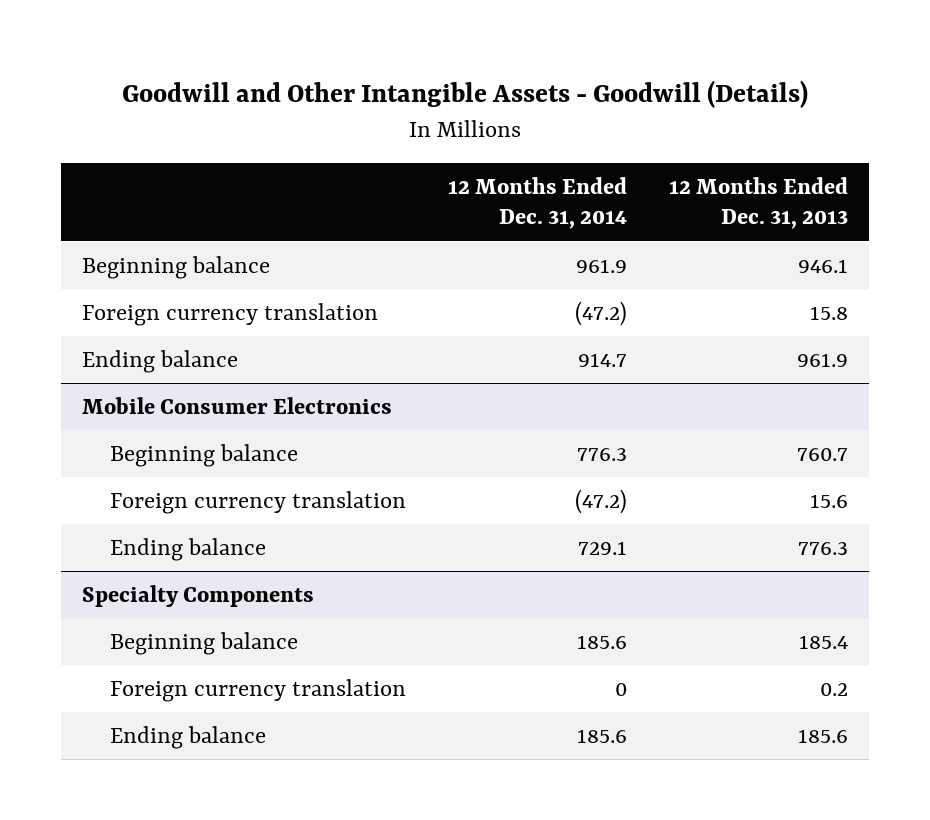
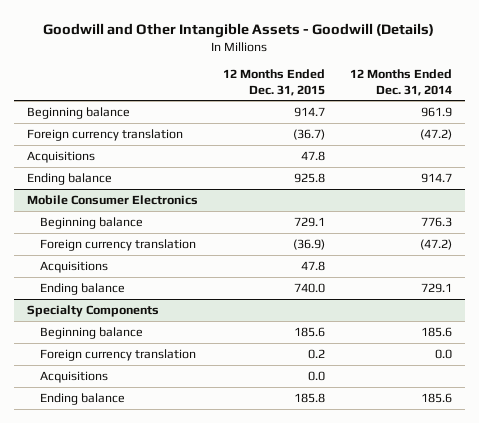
[668,176,848,230] 12 Months Ended Dec. 31, 2013 -> none
none -> [222,69,325,96] 12 Months Ended Dec. 31, 2015
none -> [26,150,95,163] Acquisitions
none -> [39,260,108,273] Acquisitions
[615,682,628,696] 0 -> [434,348,452,359] 0.0
none -> [39,370,108,383] Acquisitions

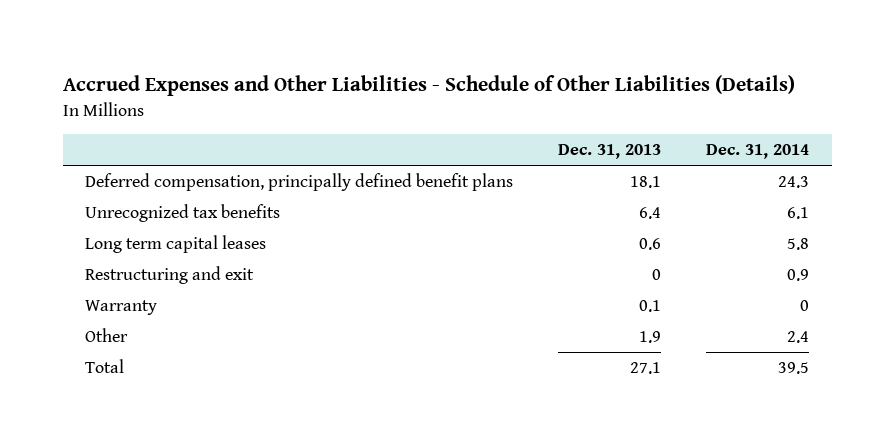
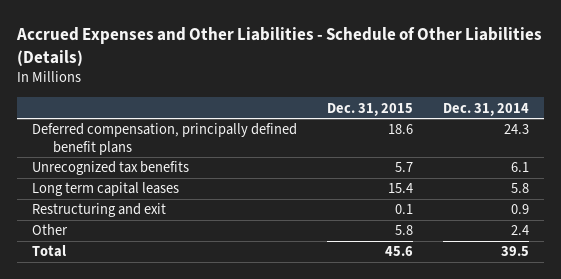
[558,144,662,160] Dec. 31, 2013 -> none
none -> [327,102,414,116] Dec. 31, 2015
[85,300,158,316] Warranty -> none

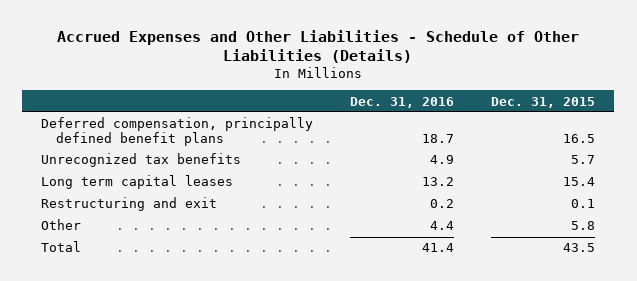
[443,102,530,116] Dec. 31, 2014 -> none
none -> [350,96,455,108] Dec. 31, 2016
[388,124,414,135] 18.6 -> [563,133,596,143] 16.5
[385,246,414,257] 45.6 -> [563,243,596,253] 43.5

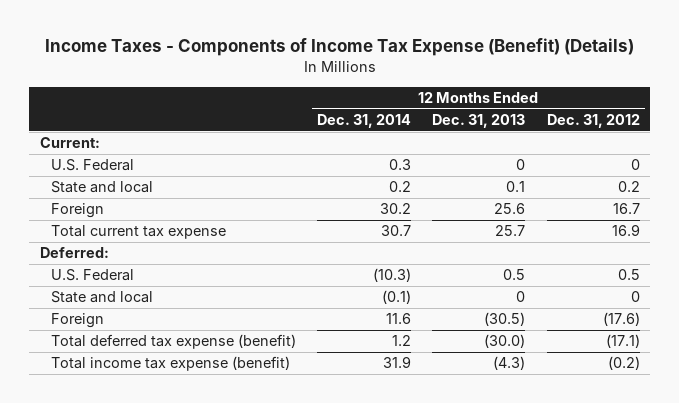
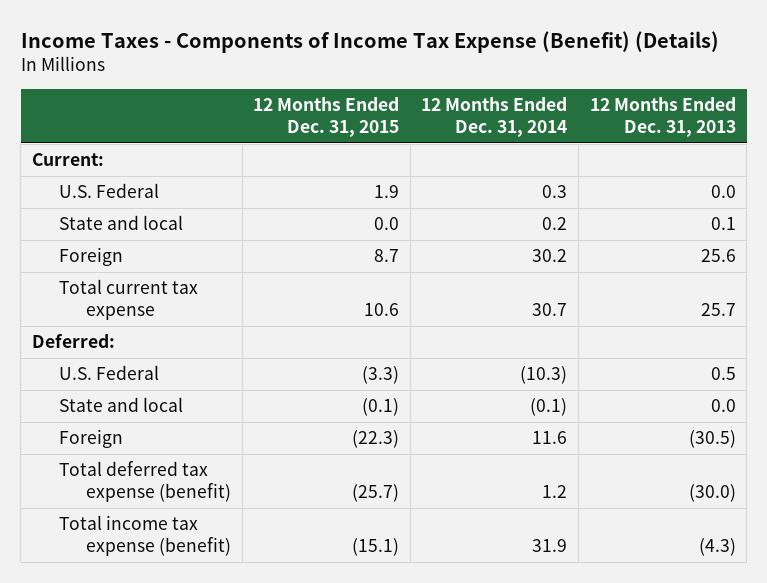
[546,114,640,129] Dec. 31, 2012 -> none
none -> [253,97,400,138] 12 Months Ended Dec. 31, 2015
[516,159,526,171] 0 -> [710,185,736,199] 0.0
[516,291,526,303] 0 -> [710,399,736,413] 0.0

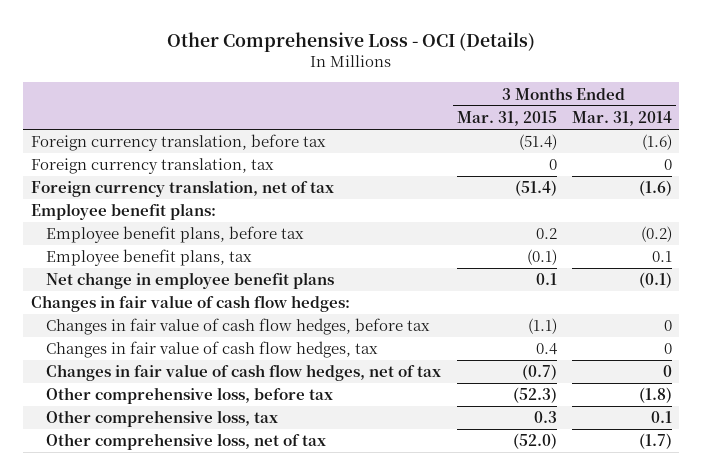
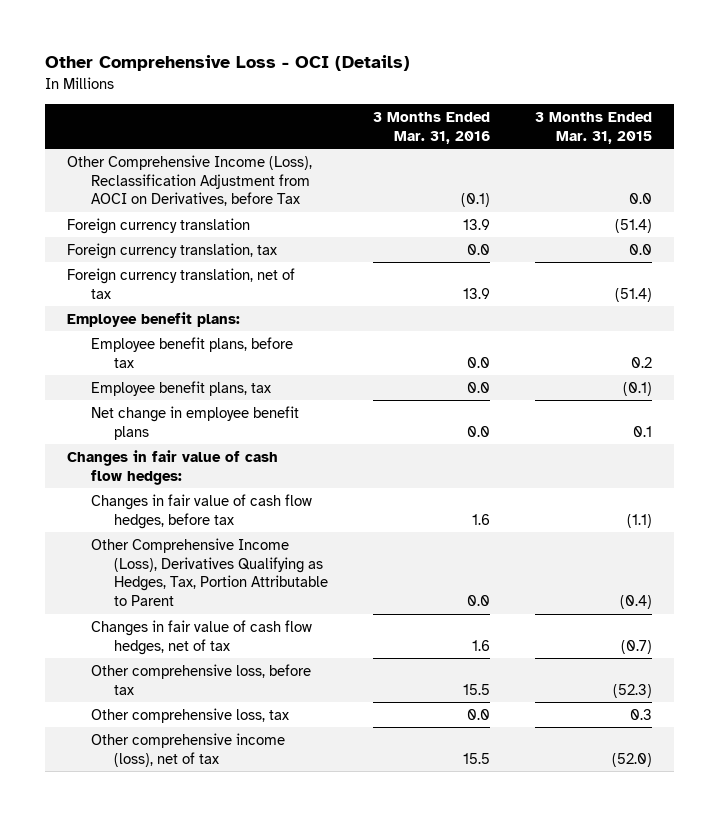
[571,110,672,126] Mar. 31, 2014 -> none
none -> [373,111,491,144] 3 Months Ended Mar. 31, 2016
none -> [67,154,313,207] Other Comprehensive Income (Loss), Reclassification Adjustment from AOCI on Derivatives, before Tax
[30,134,326,152] Foreign currency translation, before tax -> [67,217,251,234] Foreign currency translation
[548,159,557,171] 0 -> [628,243,652,255] 0.0
[46,341,379,359] Changes in fair value of cash flow hedges, tax -> none
none -> [90,537,329,607] Other Comprehensive Income (Loss), Derivatives Qualifying as Hedges, Tax, Portion Attributable to Parent
[46,433,327,451] Other comprehensive loss, net of tax -> [90,732,285,767] Other comprehensive income (loss), net of tax

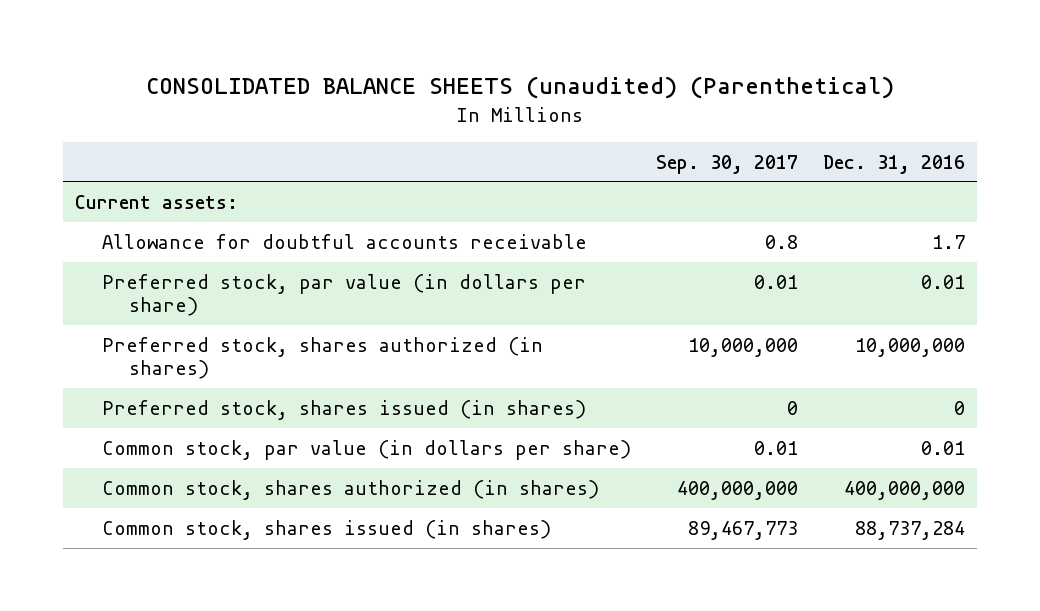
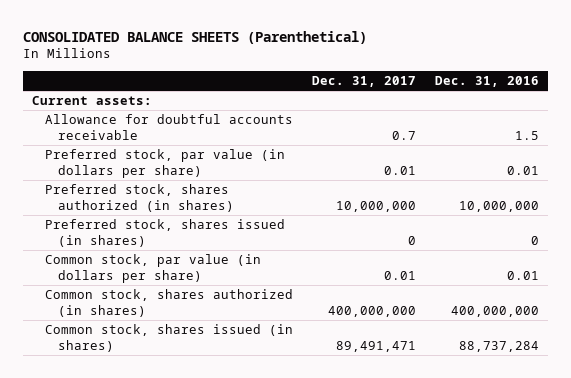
[146,76,895,100] CONSOLIDATED BALANCE SHEETS (unaudited) (Parenthetical) -> [22,30,367,44] CONSOLIDATED BALANCE SHEETS (Parenthetical)
[656,154,799,174] Sep. 30, 2017 -> none
none -> [311,75,416,87] Dec. 31, 2017
[932,234,966,249] 1.7 -> [514,130,539,140] 1.5

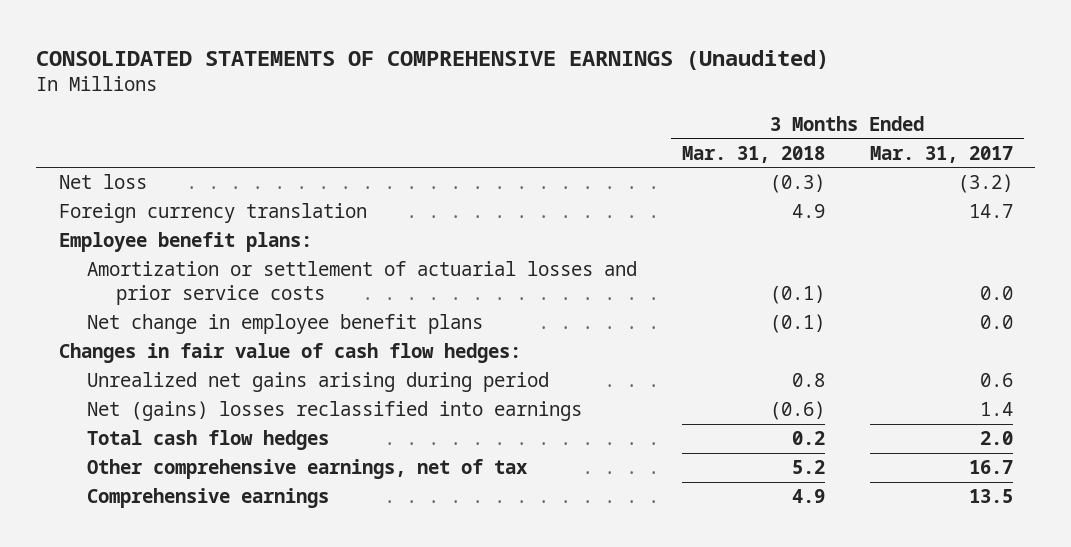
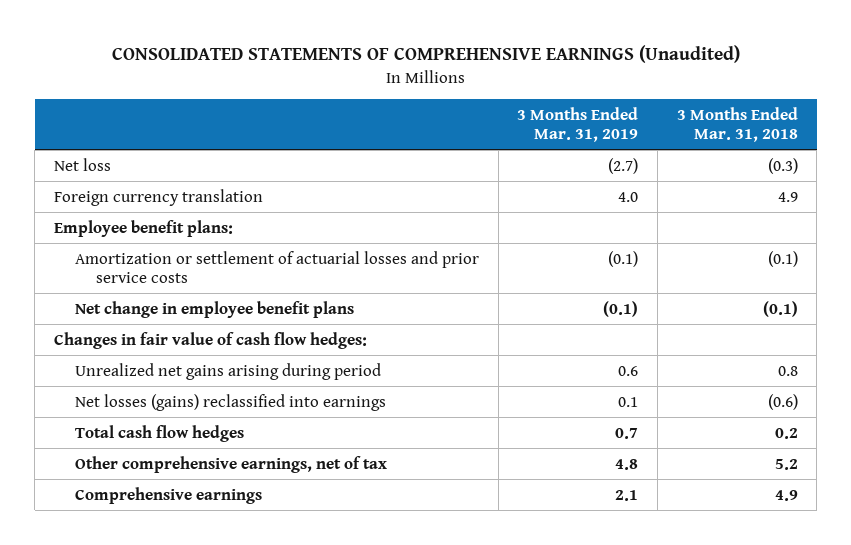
[869,145,1013,163] Mar. 31, 2017 -> none
none -> [517,106,639,143] 3 Months Ended Mar. 31, 2019
[87,401,583,422] Net (gains) losses reclassified into earnings -> [74,393,386,411] Net losses (gains) reclassified into earnings

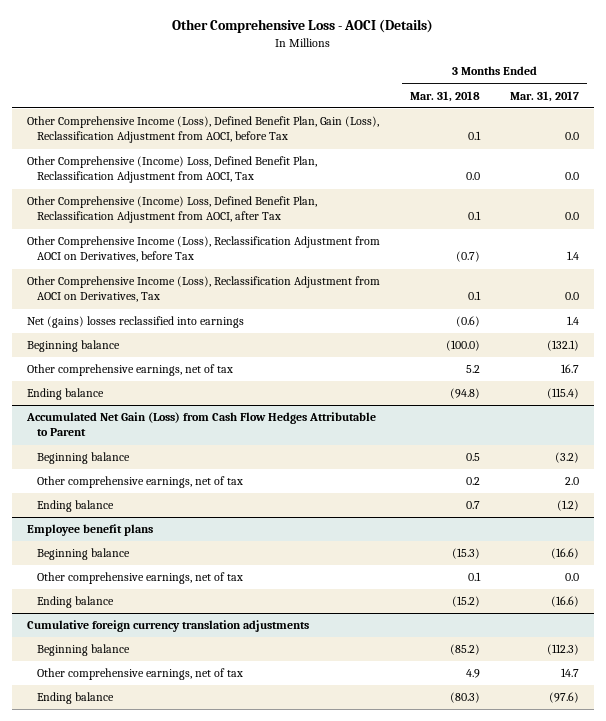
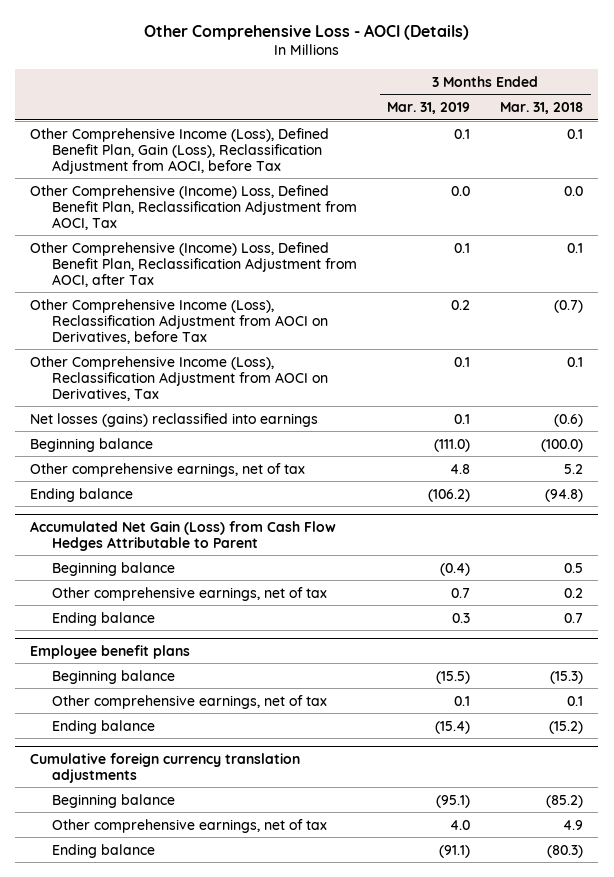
[510,90,580,102] Mar. 31, 2017 -> none
none -> [387,101,471,114] Mar. 31, 2019
[26,316,244,329] Net (gains) losses reclassified into earnings -> [30,412,319,427] Net losses (gains) reclassified into earnings

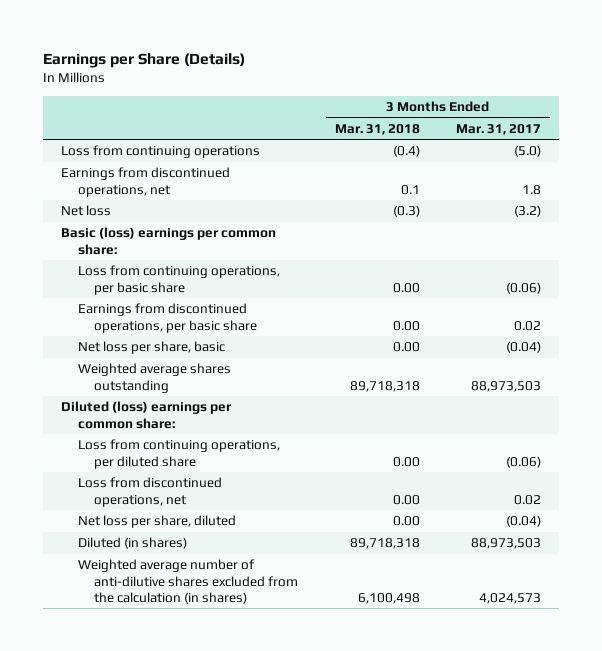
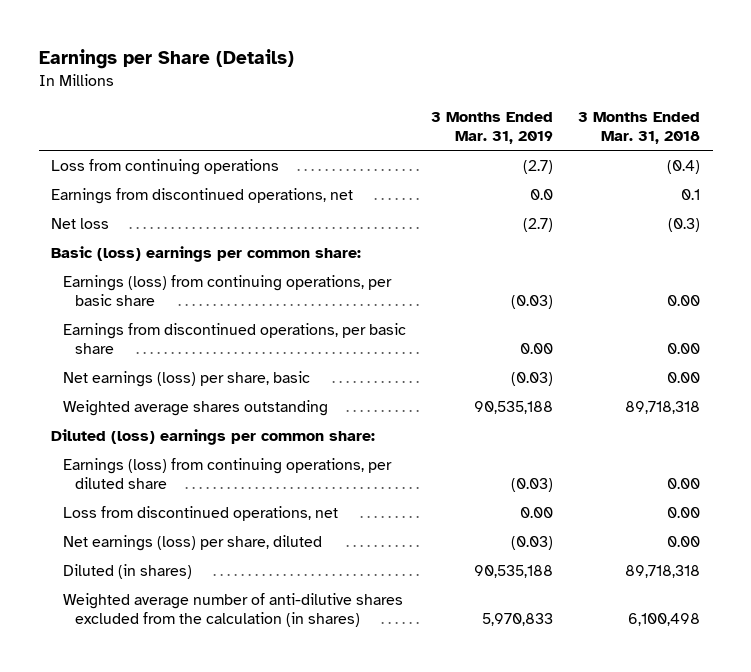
[456,123,542,135] Mar. 31, 2017 -> none
none -> [431,111,554,145] 3 Months Ended Mar. 31, 2019
[77,265,280,295] Loss from continuing operations, per basic share -> [63,275,393,307] Earnings (loss) from continuing operations, per basic share
[77,341,225,355] Net loss per share, basic -> [63,371,311,388] Net earnings (loss) per share, basic
[77,439,280,469] Loss from continuing operations, per diluted share -> [63,458,393,490] Earnings (loss) from continuing operations, per diluted share
[77,515,236,529] Net loss per share, diluted -> [63,535,323,552] Net earnings (loss) per share, diluted

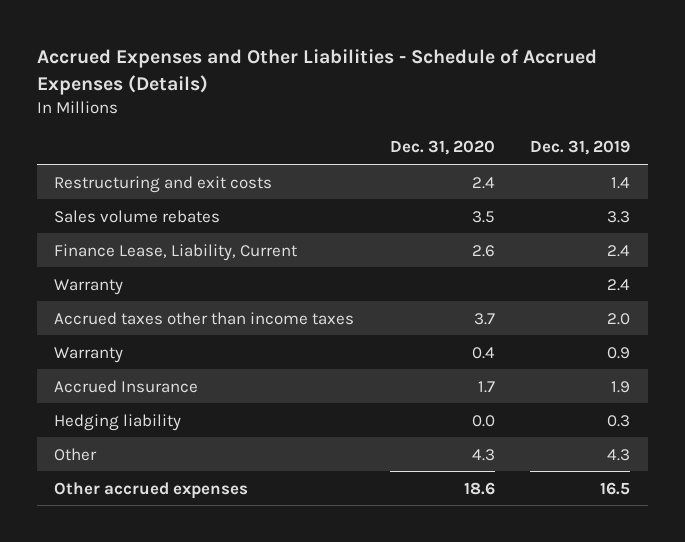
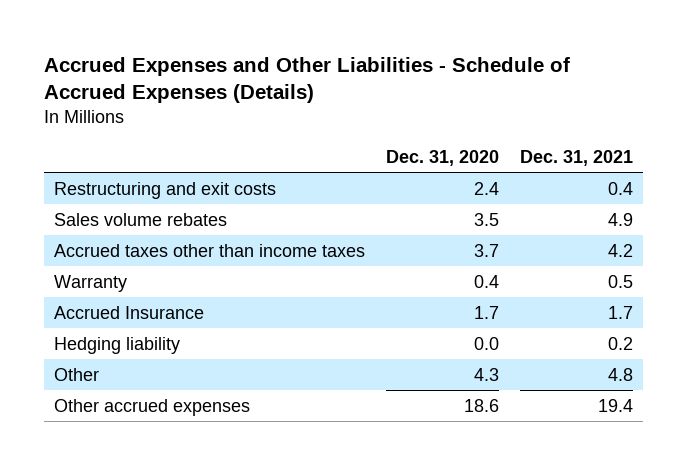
[530,140,631,156] Dec. 31, 2019 -> none
none -> [519,149,633,166] Dec. 31, 2021
[54,243,298,261] Finance Lease, Liability, Current -> none
[54,278,124,295] Warranty -> none

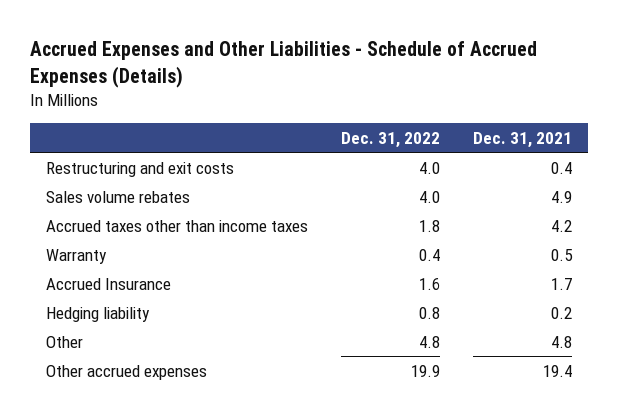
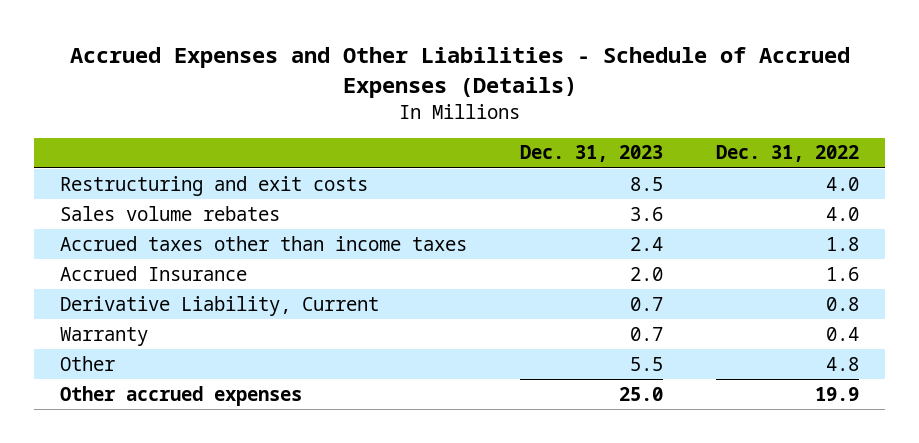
[472,131,572,148] Dec. 31, 2021 -> none
none -> [520,145,664,163] Dec. 31, 2023
[46,306,151,322] Hedging liability -> none
none -> [60,295,380,316] Derivative Liability, Current
[46,248,108,264] Warranty -> [60,326,149,346] Warranty

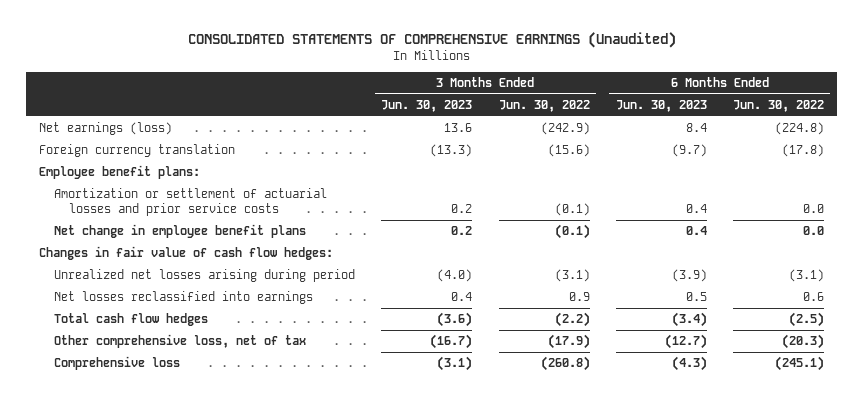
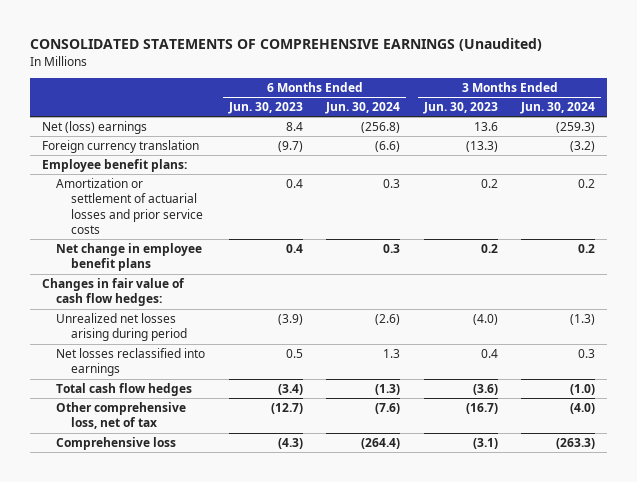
[498,100,590,113] Jun. 30, 2022 -> none
[732,100,824,113] Jun. 30, 2022 -> none
none -> [325,102,401,115] Jun. 30, 2024
none -> [520,102,596,115] Jun. 30, 2024
[39,122,173,136] Net earnings (loss) -> [41,121,147,135] Net (loss) earnings

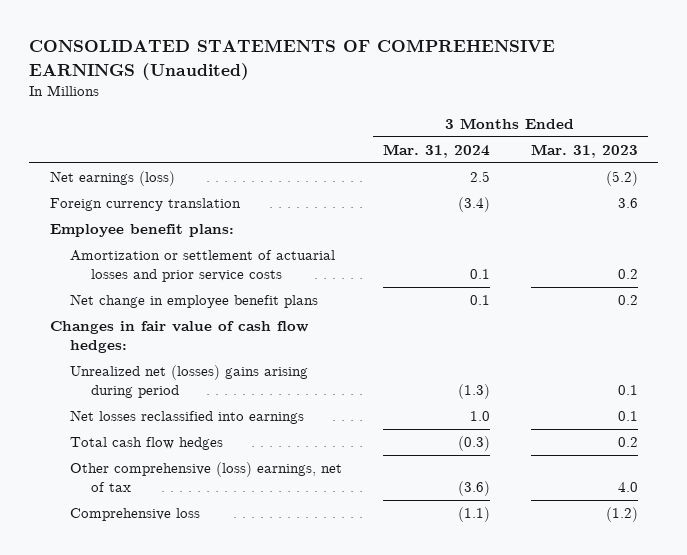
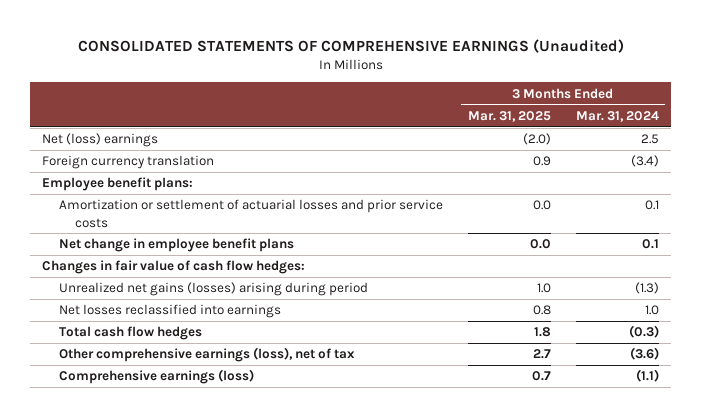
[530,143,638,158] Mar. 31, 2023 -> none
none -> [467,110,551,122] Mar. 31, 2025
[49,171,175,187] Net earnings (loss) -> [42,133,159,148] Net (loss) earnings
[70,365,309,399] Unrealized net (losses) gains arising during period -> [58,282,368,297] Unrealized net gains (losses) arising during period
[70,462,343,493] Other comprehensive (loss) earnings, net of tax -> [58,347,355,363] Other comprehensive earnings (loss), net of tax
[70,508,201,522] Comprehensive loss -> [58,369,254,385] Comprehensive earnings (loss)

